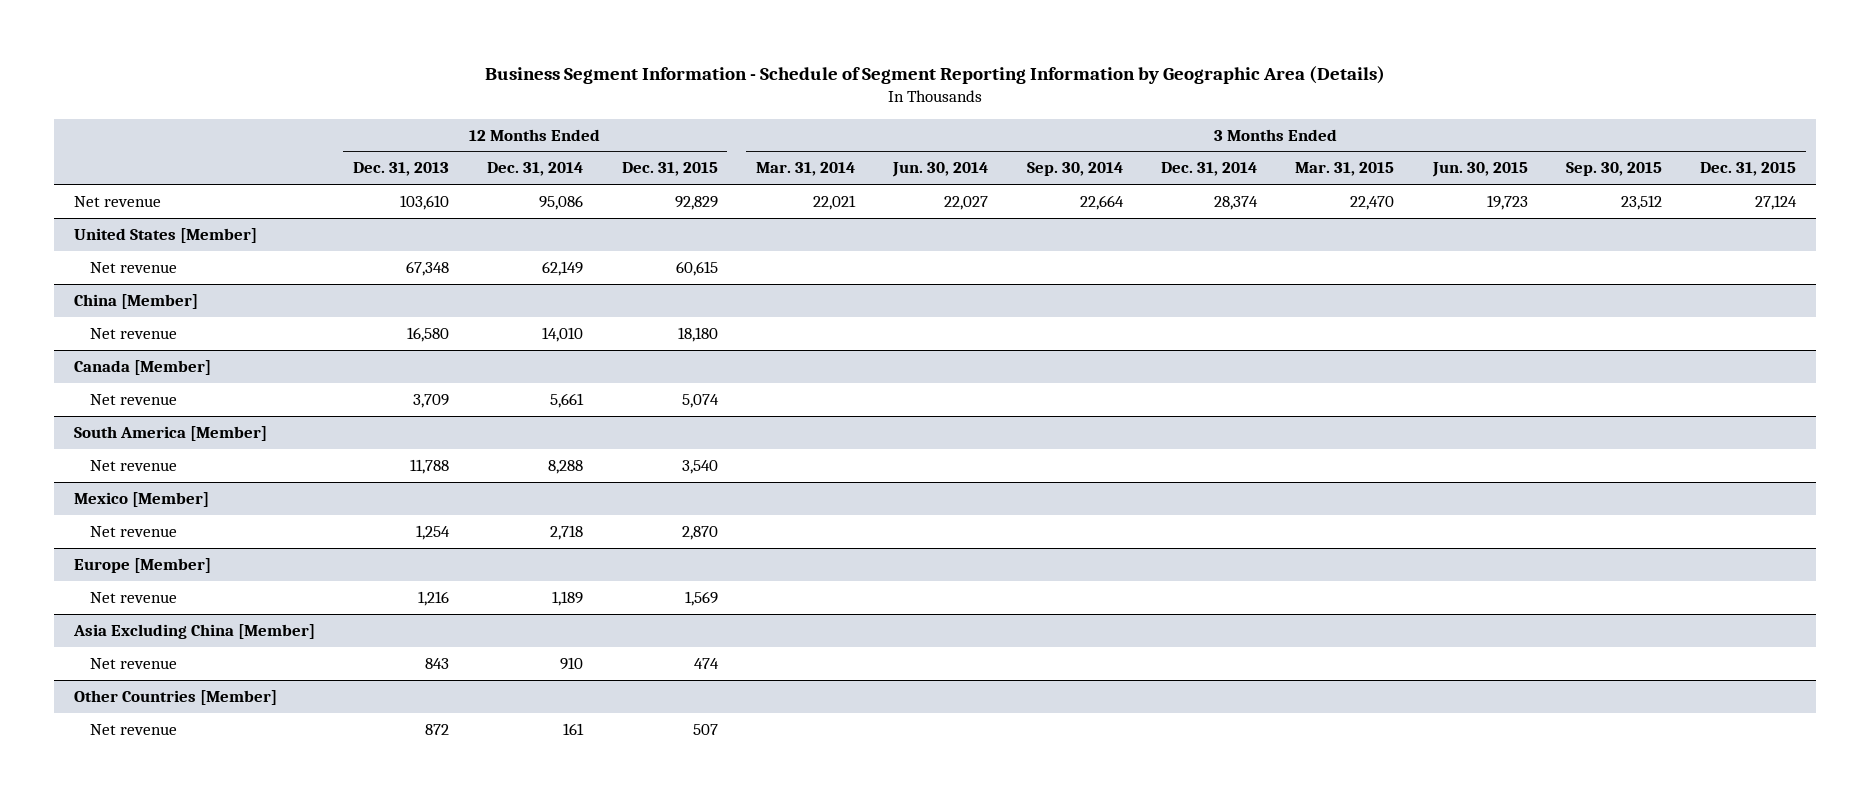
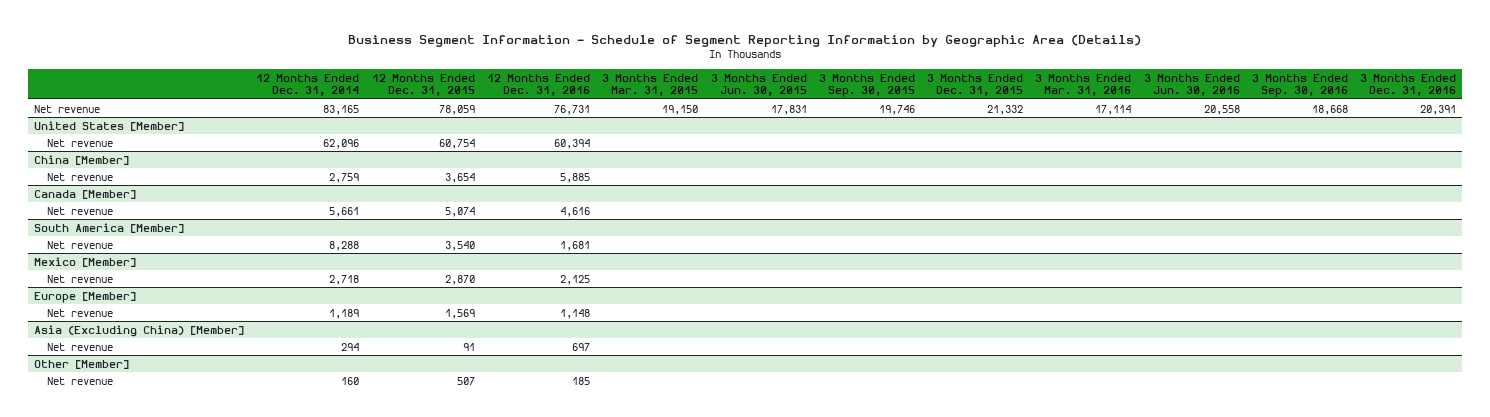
[352,162,449,177] Dec. 31, 2013 -> none
[755,162,855,177] Mar. 31, 2014 -> none
[892,162,989,178] Jun. 30, 2014 -> none
[1026,162,1123,177] Sep. 30, 2014 -> none
[1161,162,1258,177] Dec. 31, 2014 -> none
none -> [486,73,590,97] 12 Months Ended Dec. 31, 2016
none -> [1035,73,1132,97] 3 Months Ended Mar. 31, 2016
none -> [1143,73,1240,97] 3 Months Ended Jun. 30, 2016
none -> [1252,73,1349,98] 3 Months Ended Sep. 30, 2016
none -> [1360,73,1457,97] 3 Months Ended Dec. 31, 2016
[539,194,584,210] 95,086 -> [323,104,360,115] 83,165
[674,195,718,210] 92,829 -> [438,104,475,115] 78,059
[1350,195,1395,210] 22,470 -> [662,104,699,115] 19,150
[1486,194,1528,210] 19,723 -> [770,104,807,115] 17,831
[1621,194,1663,210] 23,512 -> [878,104,915,115] 19,746
[1755,194,1798,210] 27,124 -> [987,104,1024,115] 21,332
[542,260,584,276] 62,149 -> [323,138,360,149] 62,096
[675,260,718,276] 60,615 -> [438,138,475,149] 60,754
[542,326,584,342] 14,010 -> [329,172,360,183] 2,759
[677,326,718,342] 18,180 -> [444,172,475,183] 3,654
[72,623,315,639] Asia Excluding China [Member] -> [34,324,245,337] Asia (Excluding China) [Member]
[560,656,584,670] 910 -> [341,342,360,351] 294
[693,657,719,669] 474 -> [462,342,475,351] 91
[73,689,277,705] Other Countries [Member] -> [34,359,130,369] Other [Member]
[563,722,585,735] 161 -> [341,376,360,385] 160

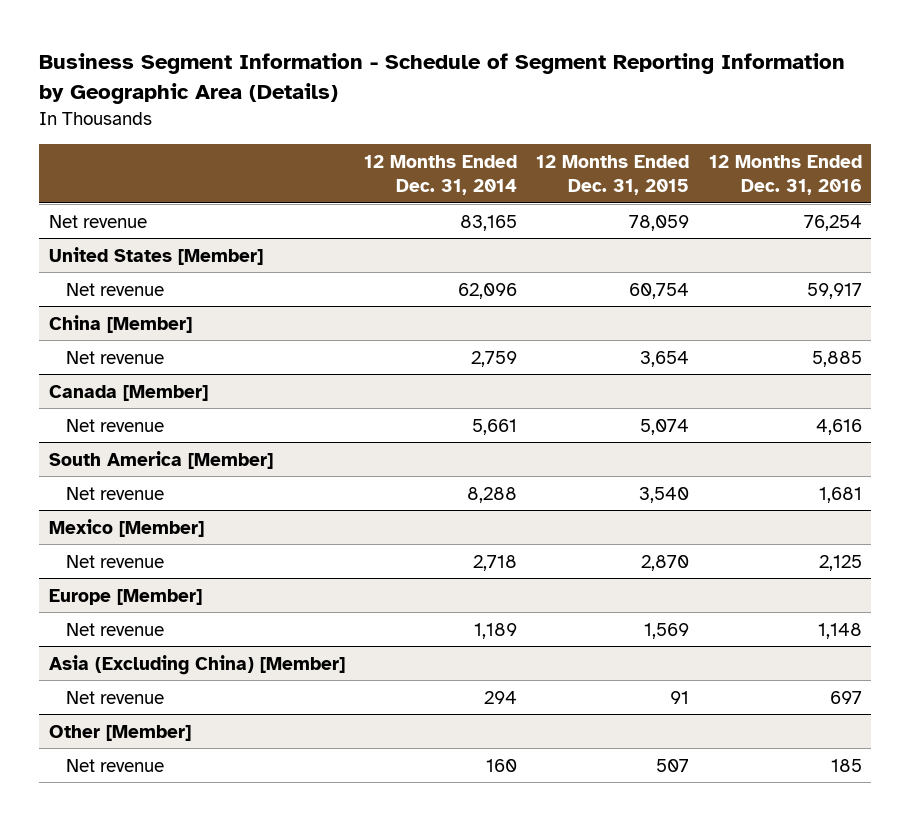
[602,73,699,97] 3 Months Ended Mar. 31, 2015 -> none
[710,73,807,97] 3 Months Ended Jun. 30, 2015 -> none
[818,73,915,98] 3 Months Ended Sep. 30, 2015 -> none
[927,73,1024,97] 3 Months Ended Dec. 31, 2015 -> none
[1035,73,1132,97] 3 Months Ended Mar. 31, 2016 -> none
[1143,73,1240,97] 3 Months Ended Jun. 30, 2016 -> none
[1252,73,1349,98] 3 Months Ended Sep. 30, 2016 -> none
[1360,73,1457,97] 3 Months Ended Dec. 31, 2016 -> none
[553,104,590,115] 76,731 -> [803,214,862,231] 76,254
[553,138,590,149] 60,394 -> [806,282,862,299] 59,917

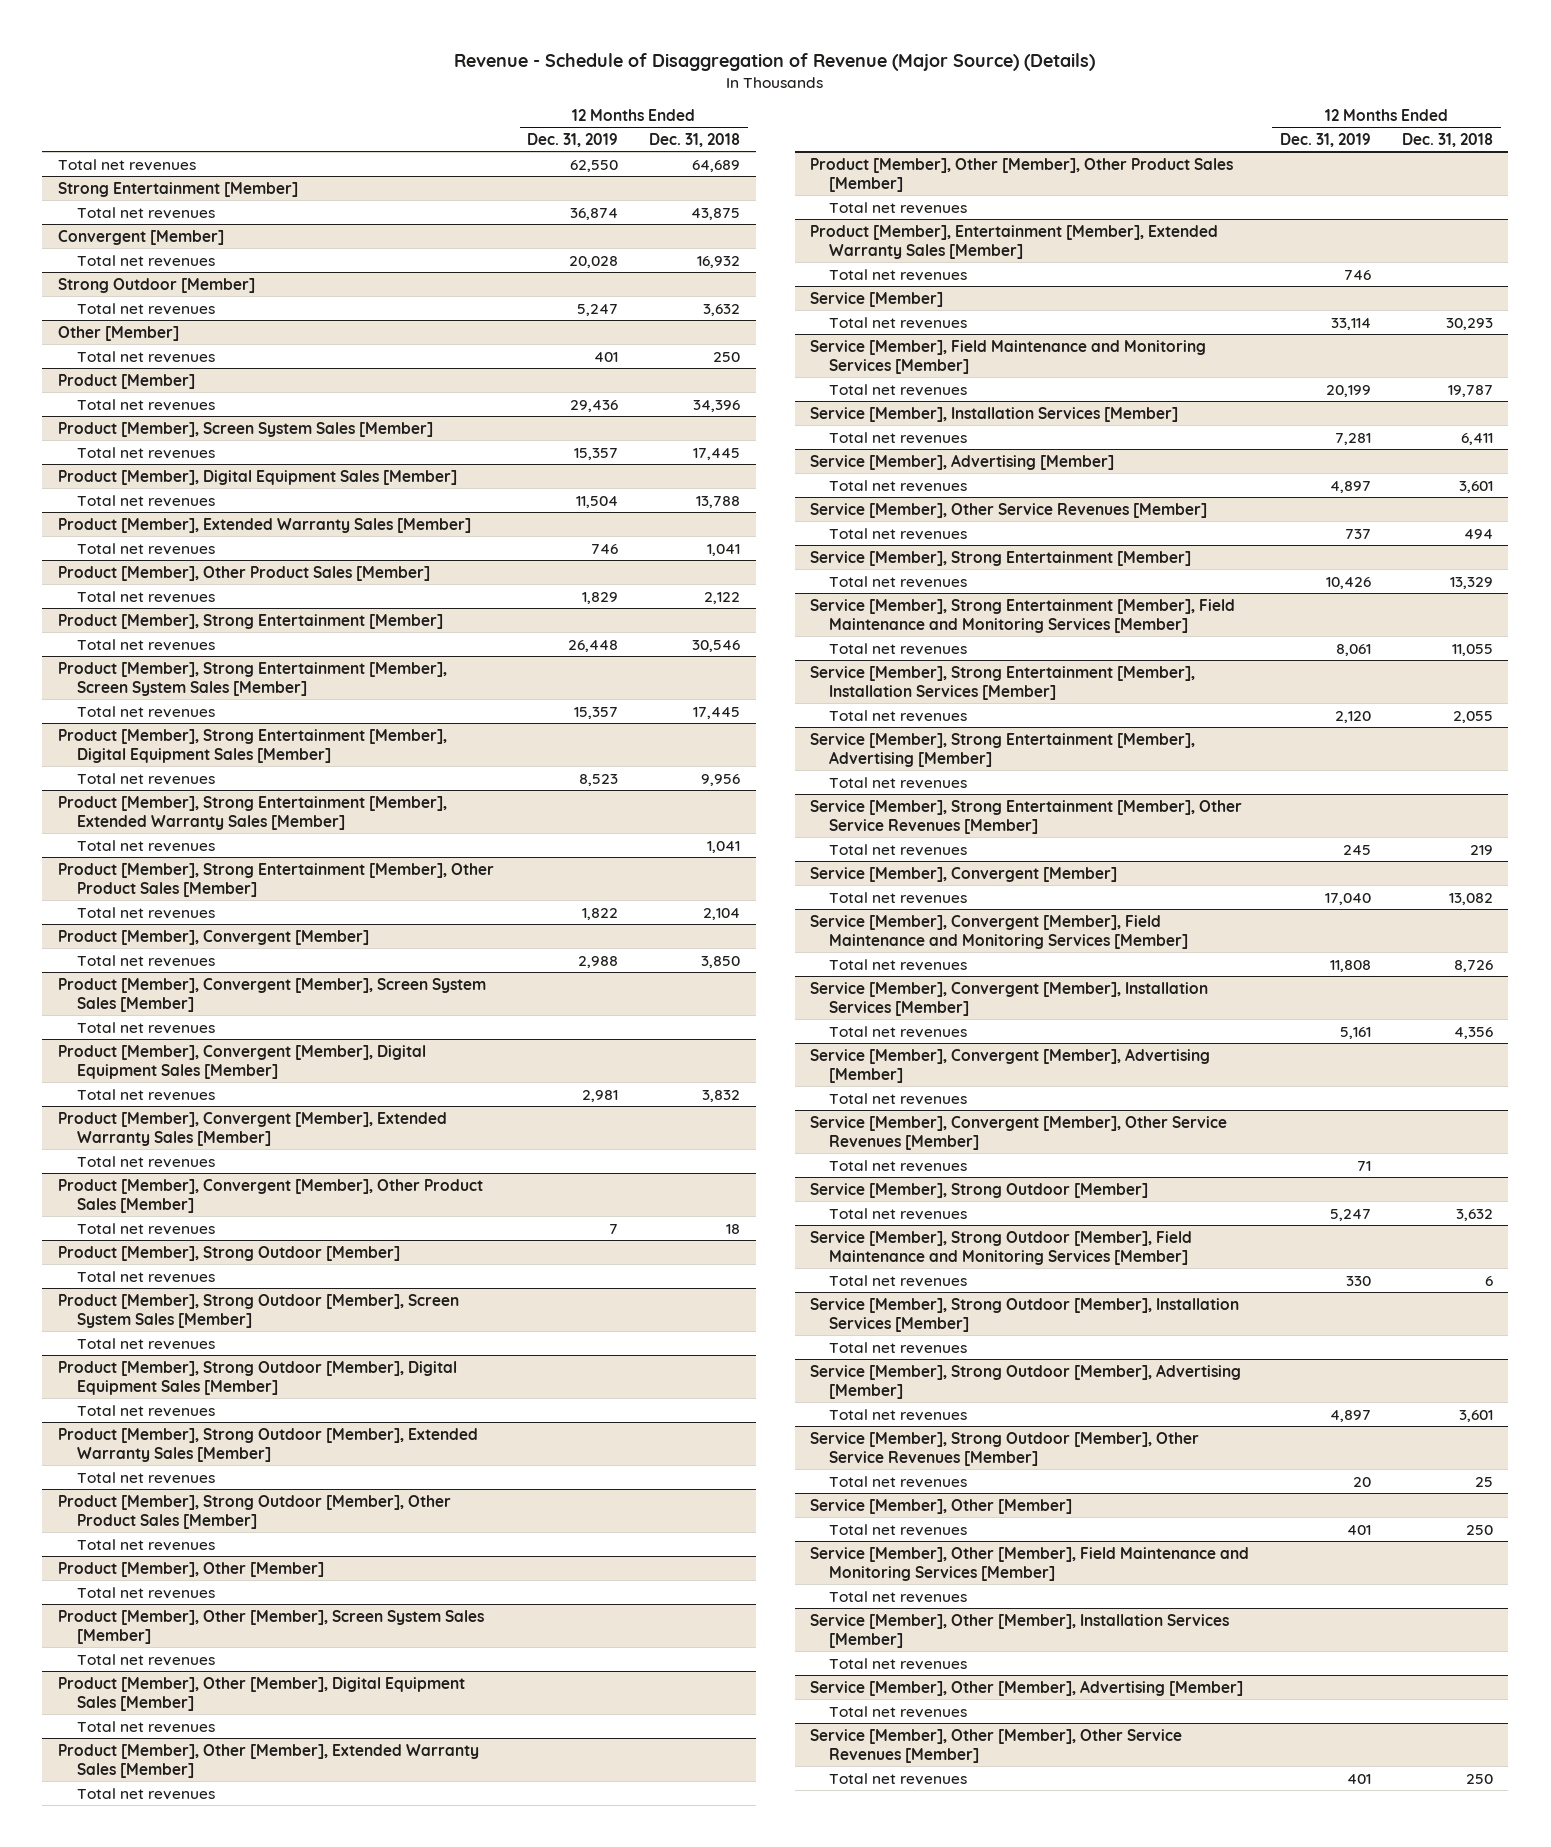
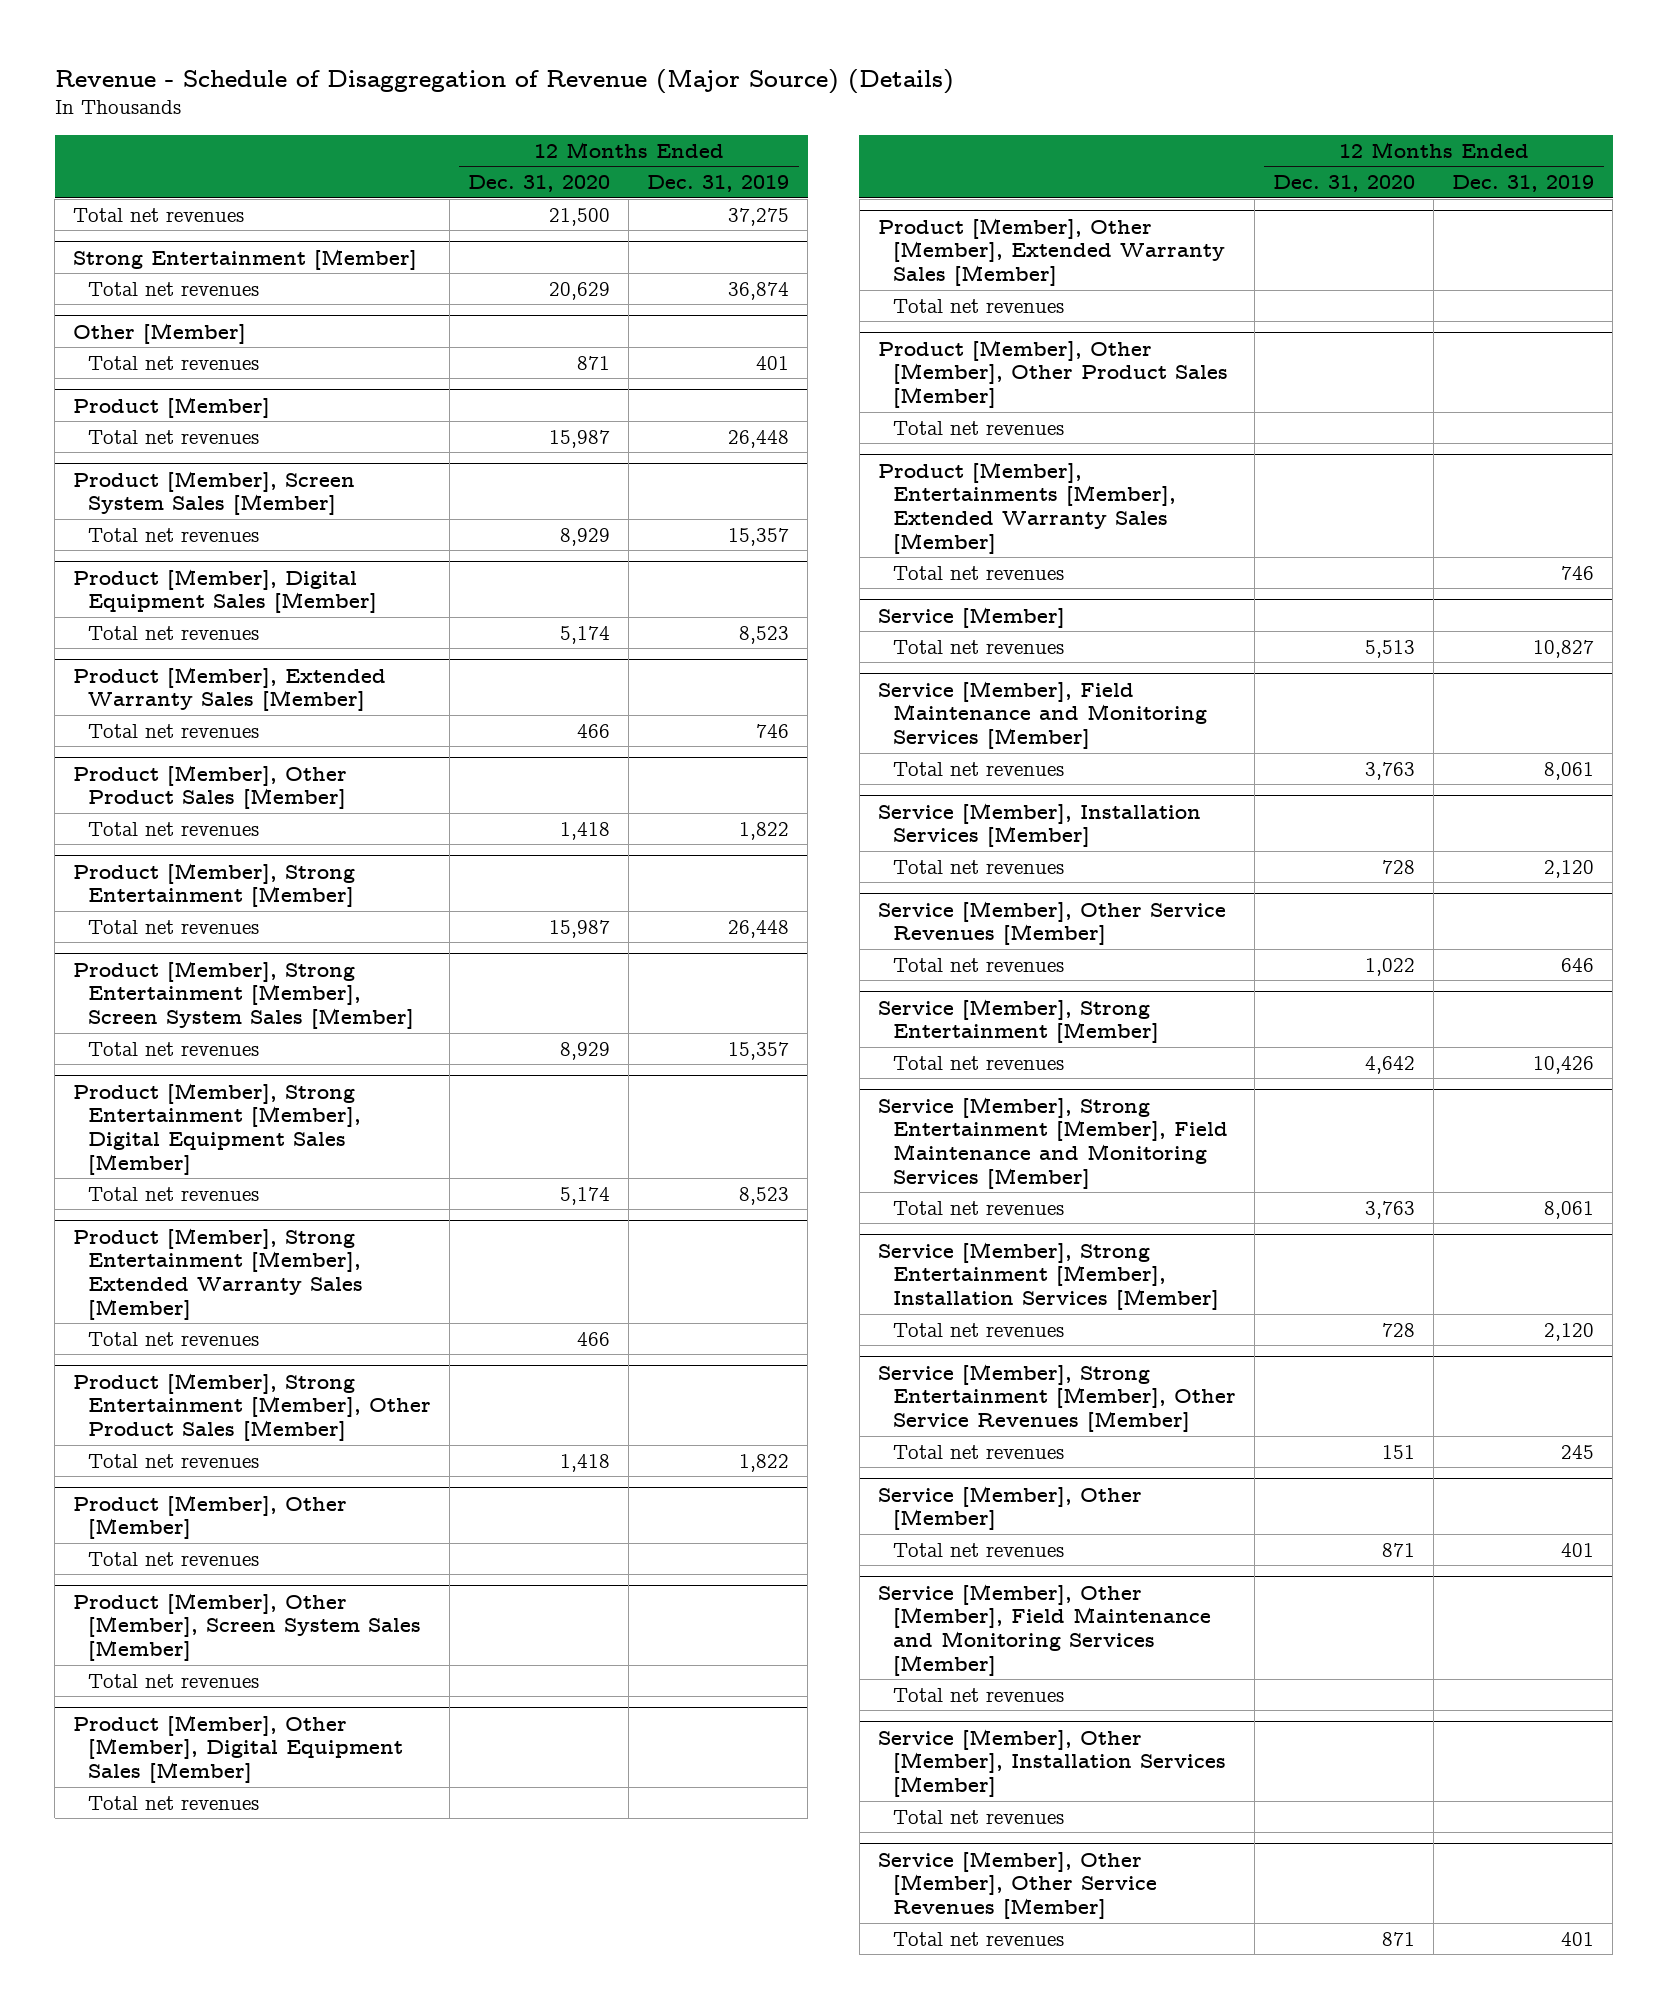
[649,132,741,147] Dec. 31, 2018 -> none
none -> [468,175,611,193] Dec. 31, 2020
[570,159,619,172] 62,550 -> [728,207,790,226] 37,275
[57,229,224,245] Convergent [Member] -> none
[76,254,215,267] Total net revenues -> none
[57,277,255,293] Strong Outdoor [Member] -> none
[76,302,215,315] Total net revenues -> none
[570,399,619,412] 29,436 -> [728,429,790,448] 26,448
[576,495,619,508] 11,504 -> [739,625,790,644] 8,523
[582,591,619,604] 1,829 -> [739,821,790,840] 1,822
[57,929,369,945] Product [Member], Convergent [Member] -> none
[76,954,215,967] Total net revenues -> none
[57,977,486,1012] Product [Member], Convergent [Member], Screen System Sales [Member] -> none
[76,1021,215,1034] Total net revenues -> none
[57,1044,426,1079] Product [Member], Convergent [Member], Digital Equipment Sales [Member] -> none
[76,1088,215,1101] Total net revenues -> none
[57,1111,447,1146] Product [Member], Convergent [Member], Extended Warranty Sales [Member] -> none
[76,1155,215,1168] Total net revenues -> none
[57,1178,483,1213] Product [Member], Convergent [Member], Other Product Sales [Member] -> none
[76,1222,215,1235] Total net revenues -> none
[57,1245,400,1261] Product [Member], Strong Outdoor [Member] -> none
[76,1270,215,1283] Total net revenues -> none
[57,1293,459,1328] Product [Member], Strong Outdoor [Member], Screen System Sales [Member] -> none
[76,1337,215,1350] Total net revenues -> none
[57,1360,457,1395] Product [Member], Strong Outdoor [Member], Digital Equipment Sales [Member] -> none
[76,1404,215,1417] Total net revenues -> none
[57,1427,478,1462] Product [Member], Strong Outdoor [Member], Extended Warranty Sales [Member] -> none
[76,1471,215,1484] Total net revenues -> none
[57,1494,451,1529] Product [Member], Strong Outdoor [Member], Other Product Sales [Member] -> none
[76,1538,215,1551] Total net revenues -> none
[810,224,1219,259] Product [Member], Entertainment [Member], Extended Warranty Sales [Member] -> [877,461,1177,554] Product [Member], Entertainments [Member], Extended Warranty Sales [Member]
[1331,317,1372,330] 33,114 -> [1533,639,1595,658] 10,827
[1326,384,1372,397] 20,199 -> [1544,761,1595,780] 8,061
[810,453,1115,470] Service [Member], Advertising [Member] -> none
[829,479,968,492] Total net revenues -> none
[1335,432,1372,445] 7,281 -> [1544,859,1595,878] 2,120
[1345,528,1372,539] 737 -> [1561,957,1595,972] 646
[810,732,1196,767] Service [Member], Strong Entertainment [Member], Advertising [Member] -> none
[829,776,968,789] Total net revenues -> none
[810,866,1118,882] Service [Member], Convergent [Member] -> none
[829,891,968,904] Total net revenues -> none
[810,914,1189,949] Service [Member], Convergent [Member], Field Maintenance and Monitoring Services [Member] -> none
[829,958,968,971] Total net revenues -> none
[810,981,1209,1016] Service [Member], Convergent [Member], Installation Services [Member] -> none
[829,1025,968,1038] Total net revenues -> none
[810,1047,1211,1083] Service [Member], Convergent [Member], Advertising [Member] -> none
[829,1092,968,1105] Total net revenues -> none
[810,1115,1228,1150] Service [Member], Convergent [Member], Other Service Revenues [Member] -> none
[829,1159,968,1172] Total net revenues -> none
[810,1182,1149,1198] Service [Member], Strong Outdoor [Member] -> none
[829,1207,968,1220] Total net revenues -> none
[810,1230,1193,1265] Service [Member], Strong Outdoor [Member], Field Maintenance and Monitoring Services [Member] -> none
[829,1274,968,1287] Total net revenues -> none
[810,1297,1240,1332] Service [Member], Strong Outdoor [Member], Installation Services [Member] -> none
[829,1341,968,1354] Total net revenues -> none
[810,1363,1242,1399] Service [Member], Strong Outdoor [Member], Advertising [Member] -> none
[829,1408,968,1421] Total net revenues -> none
[810,1431,1200,1466] Service [Member], Strong Outdoor [Member], Other Service Revenues [Member] -> none
[829,1475,968,1488] Total net revenues -> none
[810,1679,1244,1696] Service [Member], Other [Member], Advertising [Member] -> none
[829,1705,968,1718] Total net revenues -> none

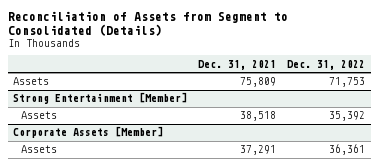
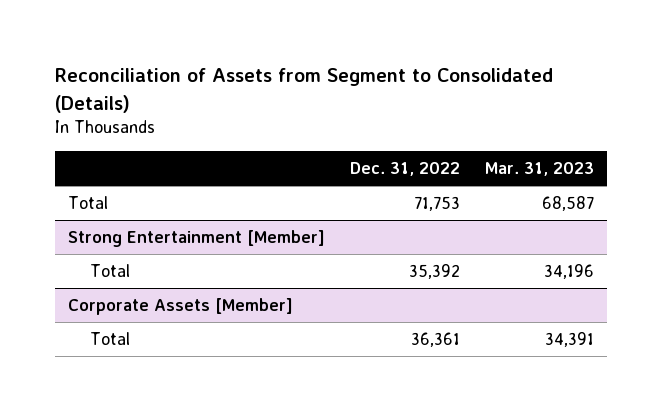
[198,59,277,70] Dec. 31, 2021 -> none
none -> [485,162,595,177] Mar. 31, 2023
[13,77,50,86] Assets -> [67,196,108,210] Total
[20,111,57,120] Assets -> [89,264,130,278] Total
[20,145,57,154] Assets -> [89,332,130,346] Total

